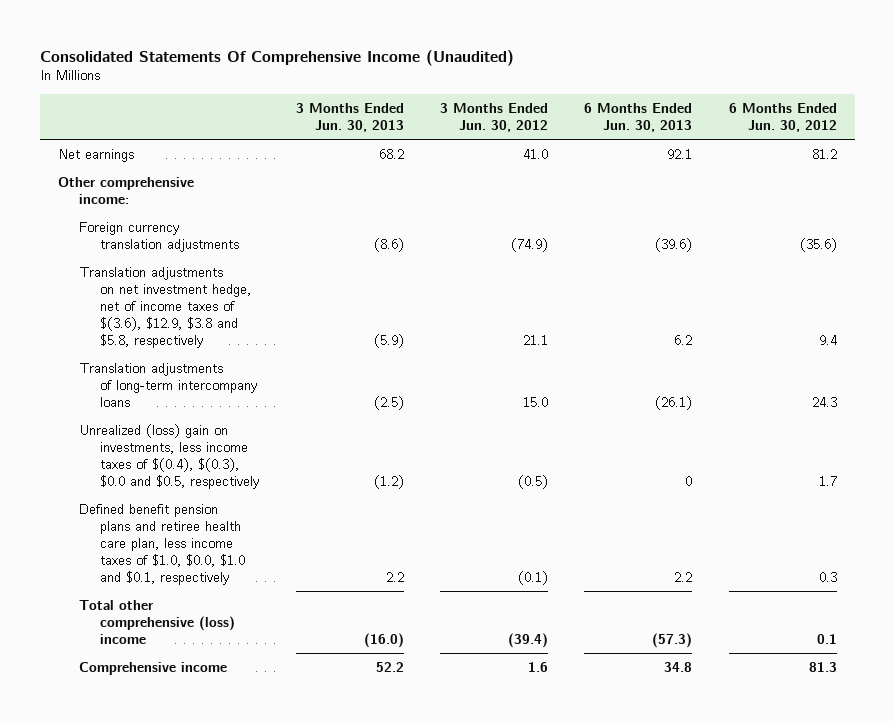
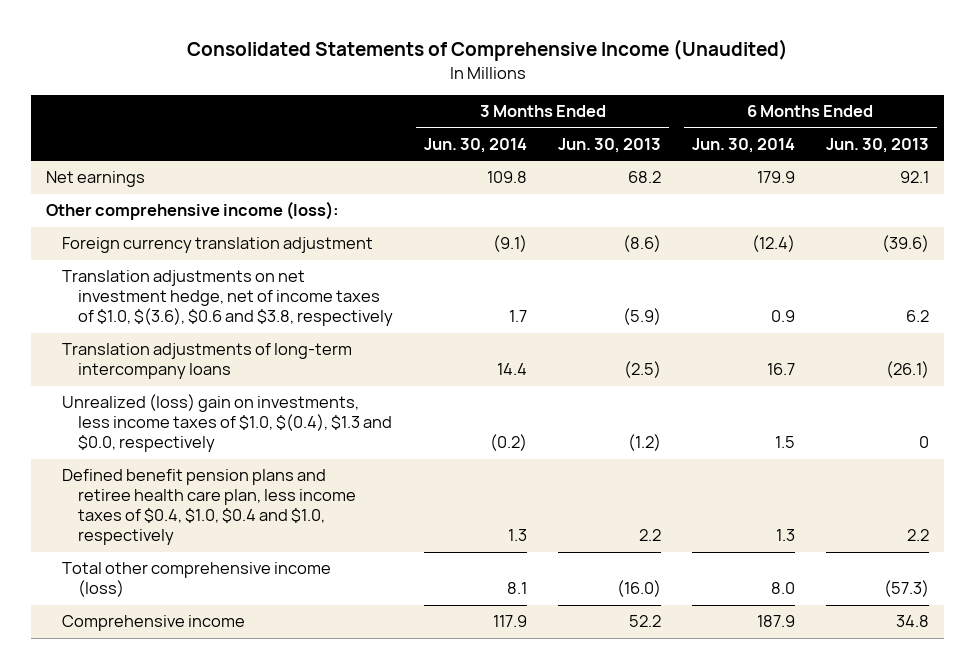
[39,49,514,66] Consolidated Statements Of Comprehensive Income (Unaudited) -> [186,39,788,62] Consolidated Statements of Comprehensive Income (Unaudited)
[439,103,548,133] 3 Months Ended Jun. 30, 2012 -> none
[728,103,837,133] 6 Months Ended Jun. 30, 2012 -> none
none -> [424,138,528,154] Jun. 30, 2014
none -> [692,138,796,154] Jun. 30, 2014
[58,176,195,204] Other comprehensive income: -> [46,201,340,221] Other comprehensive income (loss):
[79,221,240,252] Foreign currency translation adjustments -> [62,237,374,254] Foreign currency translation adjustment
[79,266,252,348] Translation adjustments on net investment hedge, net of income taxes of $(3.6), $12.9, $3.8 and $5.8, respectively -> [62,270,394,327] Translation adjustments on net investment hedge, net of income taxes of $1.0, $(3.6), $0.6 and $3.8, respectively
[79,423,260,489] Unrealized (loss) gain on investments, less income taxes of $(0.4), $(0.3), $0.0 and $0.5, respectively -> [62,394,393,453] Unrealized (loss) gain on investments, less income taxes of $1.0, $(0.4), $1.3 and $0.0, respectively
[79,503,246,585] Defined benefit pension plans and retiree health care plan, less income taxes of $1.0, $0.0, $1.0 and $0.1, respectively -> [62,469,357,546] Defined benefit pension plans and retiree health care plan, less income taxes of $0.4, $1.0, $0.4 and $1.0, respectively
[79,599,236,644] Total other comprehensive (loss) income -> [62,562,332,598] Total other comprehensive income (loss)

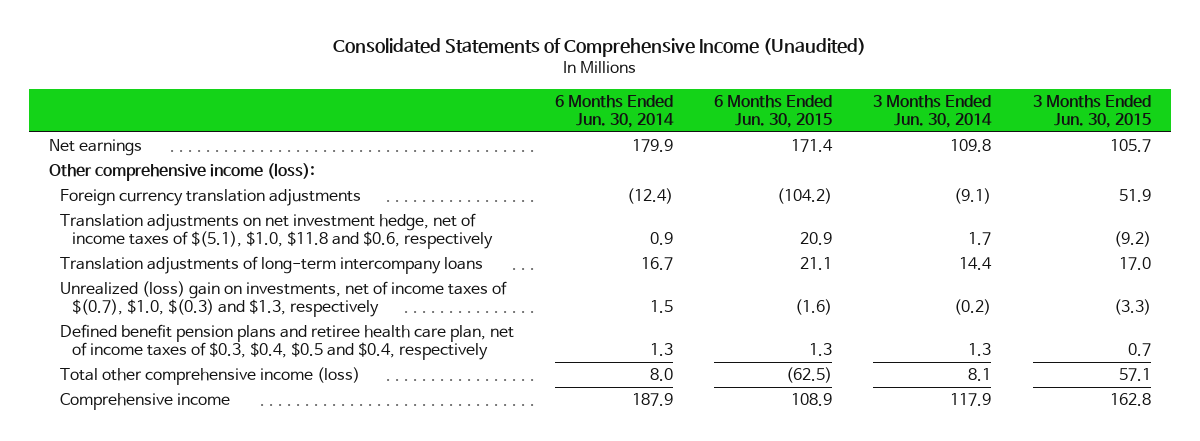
[558,138,662,154] Jun. 30, 2013 -> none
[825,138,929,154] Jun. 30, 2013 -> none
none -> [714,94,833,128] 6 Months Ended Jun. 30, 2015
none -> [1032,94,1151,128] 3 Months Ended Jun. 30, 2015
[62,237,374,254] Foreign currency translation adjustment -> [60,189,362,207] Foreign currency translation adjustments
[62,270,394,327] Translation adjustments on net investment hedge, net of income taxes of $1.0, $(3.6), $0.6 and $3.8, respectively -> [60,213,493,250] Translation adjustments on net investment hedge, net of income taxes of $(5.1), $1.0, $11.8 and $0.6, respectively
[62,394,393,453] Unrealized (loss) gain on investments, less income taxes of $1.0, $(0.4), $1.3 and $0.0, respectively -> [60,281,508,318] Unrealized (loss) gain on investments, net of income taxes of $(0.7), $1.0, $(0.3) and $1.3, respectively
[62,469,357,546] Defined benefit pension plans and retiree health care plan, less income taxes of $0.4, $1.0, $0.4 and $1.0, respectively -> [60,324,515,361] Defined benefit pension plans and retiree health care plan, net of income taxes of $0.3, $0.4, $0.5 and $0.4, respectively

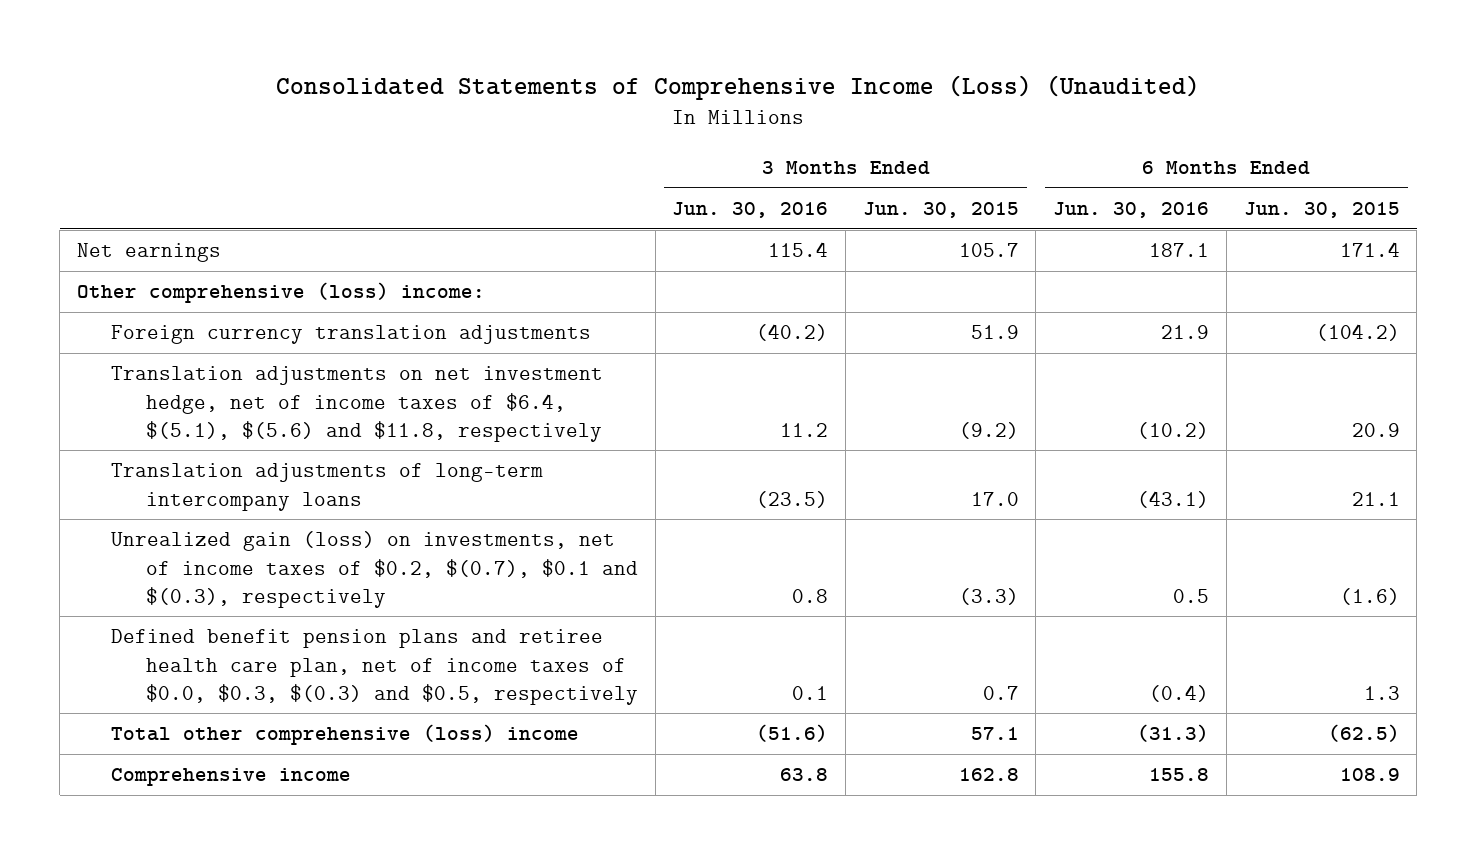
[332,38,866,58] Consolidated Statements of Comprehensive Income (Unaudited) -> [276,75,1201,101] Consolidated Statements of Comprehensive Income (Loss) (Unaudited)
[555,94,675,128] 6 Months Ended Jun. 30, 2014 -> none
[873,94,993,128] 3 Months Ended Jun. 30, 2014 -> none
none -> [672,201,829,218] Jun. 30, 2016
none -> [1053,201,1210,218] Jun. 30, 2016
[49,163,316,182] Other comprehensive income (loss): -> [77,282,486,304] Other comprehensive (loss) income:
[60,213,493,250] Translation adjustments on net investment hedge, net of income taxes of $(5.1), $1.0, $11.8 and $0.6, respectively -> [111,366,604,442] Translation adjustments on net investment hedge, net of income taxes of $6.4, $(5.1), $(5.6) and $11.8, respectively
[60,281,508,318] Unrealized (loss) gain on investments, net of income taxes of $(0.7), $1.0, $(0.3) and $1.3, respectively -> [111,531,638,608] Unrealized gain (loss) on investments, net of income taxes of $0.2, $(0.7), $0.1 and $(0.3), respectively
[60,324,515,361] Defined benefit pension plans and retiree health care plan, net of income taxes of $0.3, $0.4, $0.5 and $0.4, respectively -> [111,629,638,705] Defined benefit pension plans and retiree health care plan, net of income taxes of $0.0, $0.3, $(0.3) and $0.5, respectively
[60,367,361,386] Total other comprehensive income (loss) -> [111,724,580,746] Total other comprehensive (loss) income

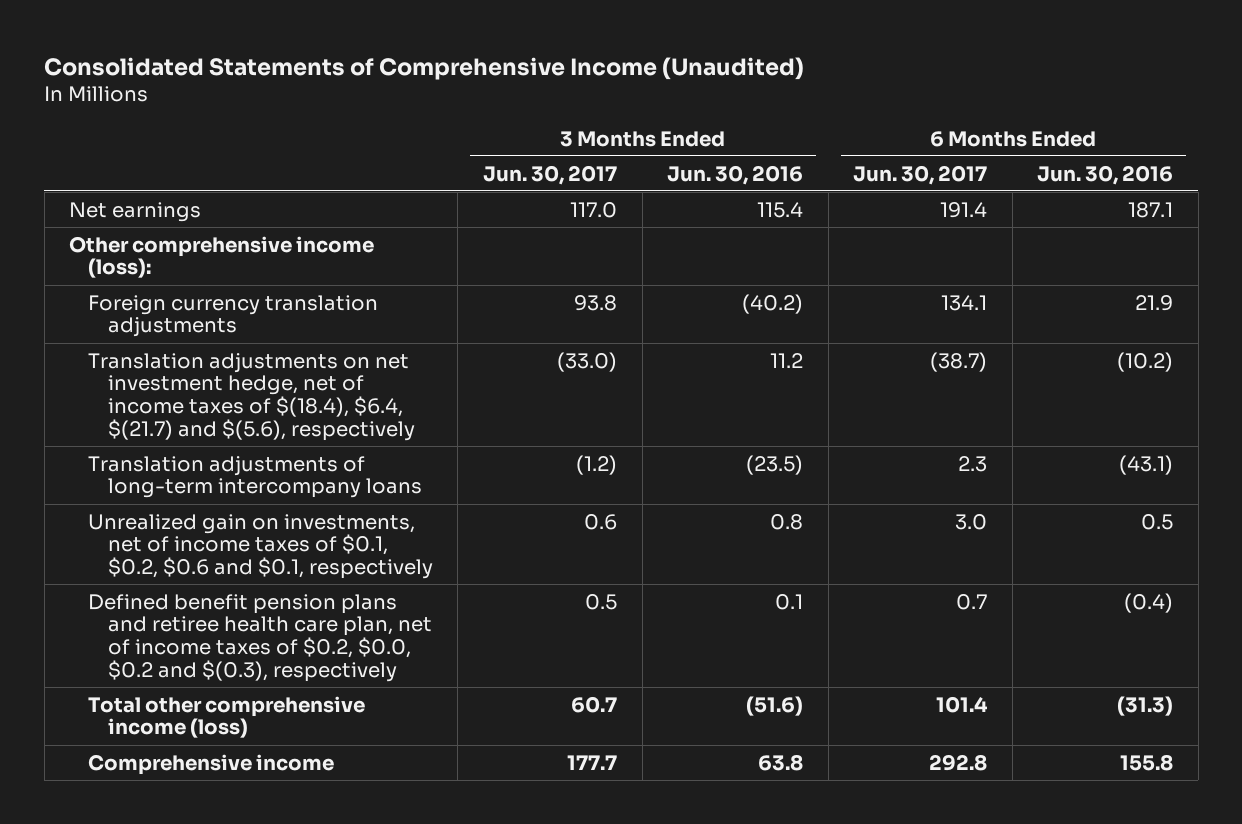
[276,75,1201,101] Consolidated Statements of Comprehensive Income (Loss) (Unaudited) -> [44,56,805,80] Consolidated Statements of Comprehensive Income (Unaudited)
[862,201,1019,218] Jun. 30, 2015 -> none
[1243,201,1400,218] Jun. 30, 2015 -> none
none -> [482,164,617,185] Jun. 30, 2017
none -> [853,164,988,185] Jun. 30, 2017
[77,282,486,304] Other comprehensive (loss) income: -> [69,235,375,279] Other comprehensive income (loss):
[111,366,604,442] Translation adjustments on net investment hedge, net of income taxes of $6.4, $(5.1), $(5.6) and $11.8, respectively -> [88,352,415,441] Translation adjustments on net investment hedge, net of income taxes of $(18.4), $6.4, $(21.7) and $(5.6), respectively
[111,531,638,608] Unrealized gain (loss) on investments, net of income taxes of $0.2, $(0.7), $0.1 and $(0.3), respectively -> [88,513,433,580] Unrealized gain on investments, net of income taxes of $0.1, $0.2, $0.6 and $0.1, respectively
[111,629,638,705] Defined benefit pension plans and retiree health care plan, net of income taxes of $0.0, $0.3, $(0.3) and $0.5, respectively -> [88,593,432,682] Defined benefit pension plans and retiree health care plan, net of income taxes of $0.2, $0.0, $0.2 and $(0.3), respectively
[111,724,580,746] Total other comprehensive (loss) income -> [88,695,366,739] Total other comprehensive income (loss)

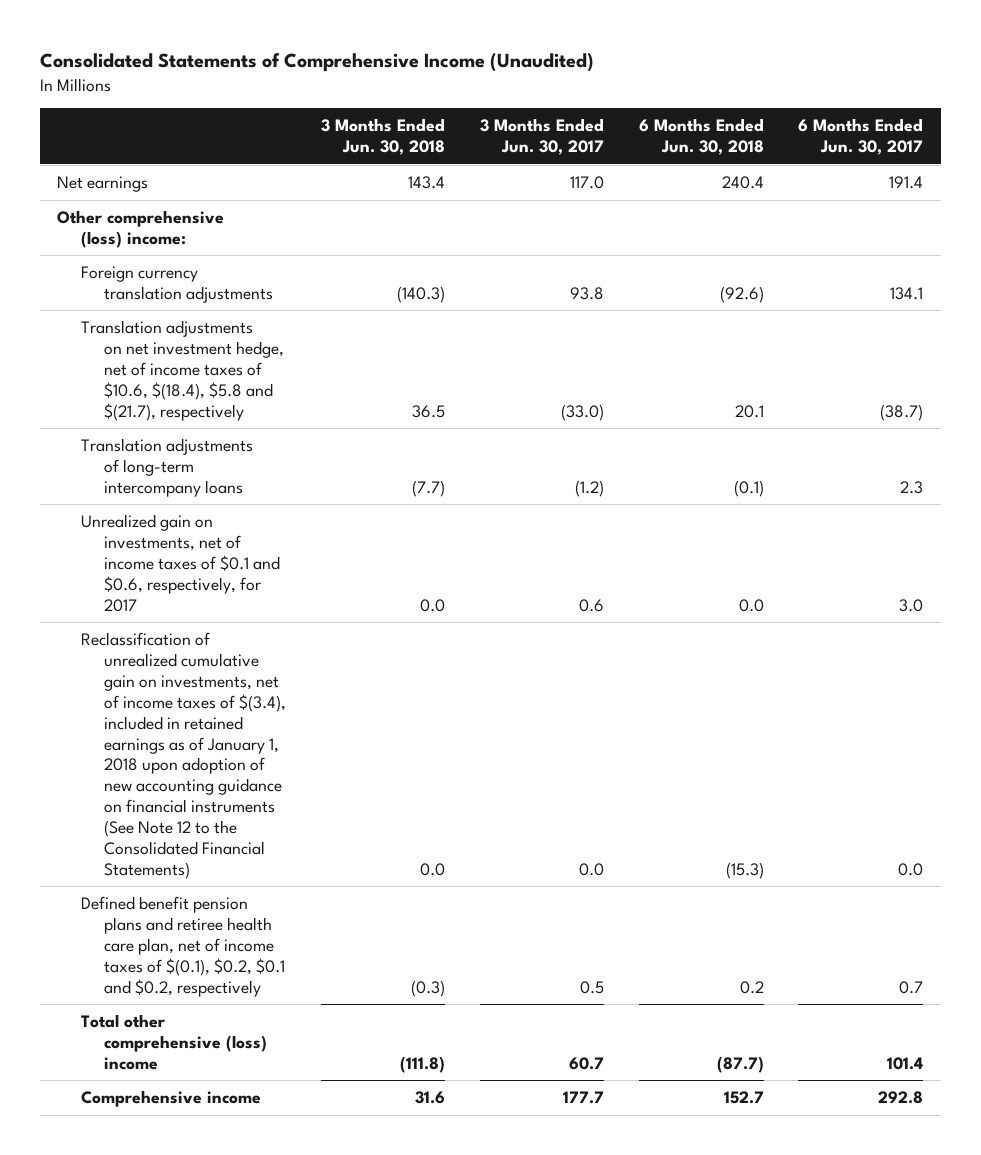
[667,164,804,185] Jun. 30, 2016 -> none
[1037,164,1174,185] Jun. 30, 2016 -> none
none -> [320,118,445,156] 3 Months Ended Jun. 30, 2018
none -> [638,118,764,156] 6 Months Ended Jun. 30, 2018
[69,235,375,279] Other comprehensive income (loss): -> [57,210,225,248] Other comprehensive (loss) income:
[88,352,415,441] Translation adjustments on net investment hedge, net of income taxes of $(18.4), $6.4, $(21.7) and $(5.6), respectively -> [80,320,284,421] Translation adjustments on net investment hedge, net of income taxes of $10.6, $(18.4), $5.8 and $(21.7), respectively
[88,513,433,580] Unrealized gain on investments, net of income taxes of $0.1, $0.2, $0.6 and $0.1, respectively -> [80,514,280,612] Unrealized gain on investments, net of income taxes of $0.1 and $0.6, respectively, for 2017
none -> [80,632,286,879] Reclassification of unrealized cumulative gain on investments, net of income taxes of $(3.4), included in retained earnings as of January 1, 2018 upon adoption of new accounting guidance on financial instruments (See Note 12 to the Consolidated Financial Statements)
[88,593,432,682] Defined benefit pension plans and retiree health care plan, net of income taxes of $0.2, $0.0, $0.2 and $(0.3), respectively -> [80,896,285,997] Defined benefit pension plans and retiree health care plan, net of income taxes of $(0.1), $0.2, $0.1 and $0.2, respectively
[88,695,366,739] Total other comprehensive income (loss) -> [80,1014,267,1070] Total other comprehensive (loss) income

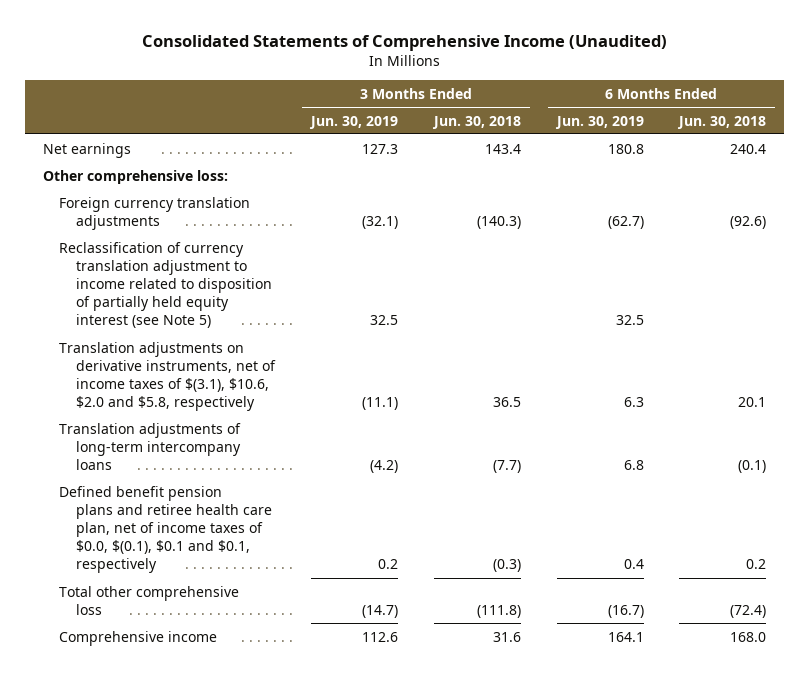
[479,118,604,156] 3 Months Ended Jun. 30, 2017 -> none
[798,118,924,156] 6 Months Ended Jun. 30, 2017 -> none
none -> [308,115,398,129] Jun. 30, 2019
none -> [554,115,644,129] Jun. 30, 2019
[57,210,225,248] Other comprehensive (loss) income: -> [42,169,228,184] Other comprehensive loss:
none -> [59,241,272,329] Reclassification of currency translation adjustment to income related to disposition of partially held equity interest (see Note 5)
[80,320,284,421] Translation adjustments on net investment hedge, net of income taxes of $10.6, $(18.4), $5.8 and $(21.7), respectively -> [59,341,276,412] Translation adjustments on derivative instruments, net of income taxes of $(3.1), $10.6, $2.0 and $5.8, respectively
[80,514,280,612] Unrealized gain on investments, net of income taxes of $0.1 and $0.6, respectively, for 2017 -> none
[80,632,286,879] Reclassification of unrealized cumulative gain on investments, net of income taxes of $(3.4), included in retained earnings as of January 1, 2018 upon adoption of new accounting guidance on financial instruments (See Note 12 to the Consolidated Financial Statements) -> none
[80,896,285,997] Defined benefit pension plans and retiree health care plan, net of income taxes of $(0.1), $0.2, $0.1 and $0.2, respectively -> [59,485,272,574] Defined benefit pension plans and retiree health care plan, net of income taxes of $0.0, $(0.1), $0.1 and $0.1, respectively
[80,1014,267,1070] Total other comprehensive (loss) income -> [59,585,240,615] Total other comprehensive loss
[716,1055,764,1073] (87.7) -> [730,604,767,618] (72.4)
[723,1091,764,1105] 152.7 -> [730,631,767,642] 168.0

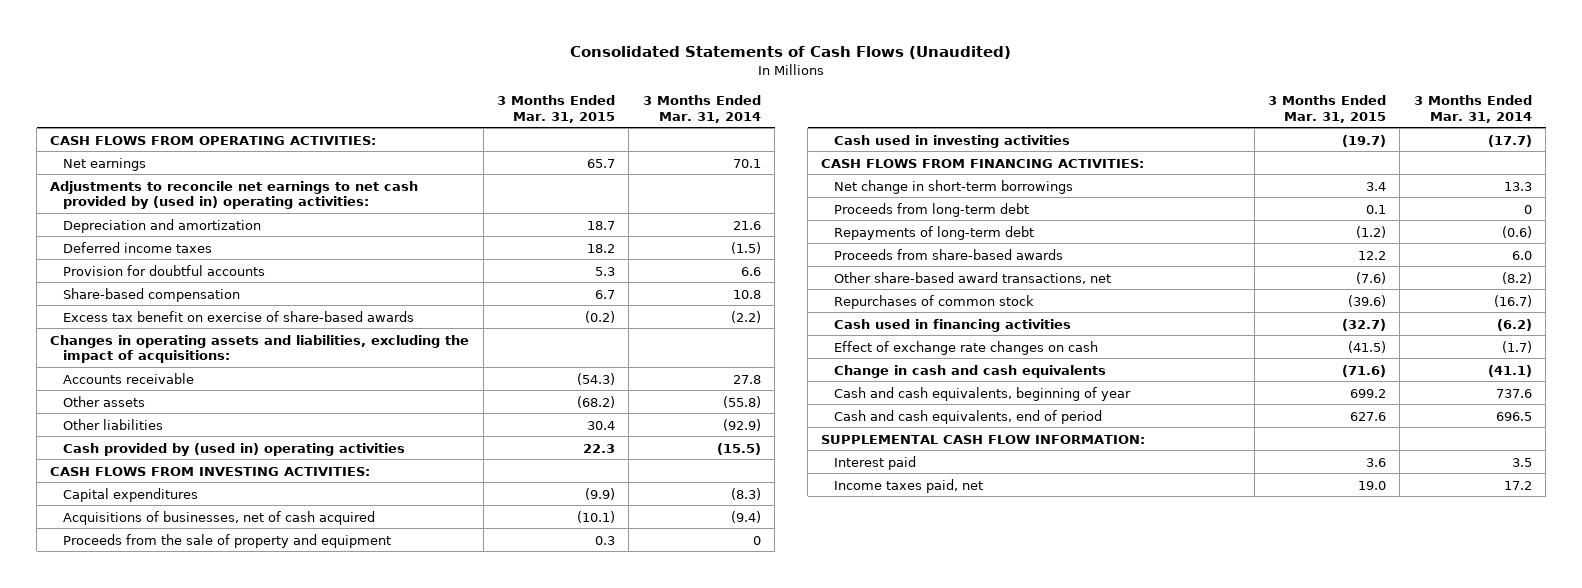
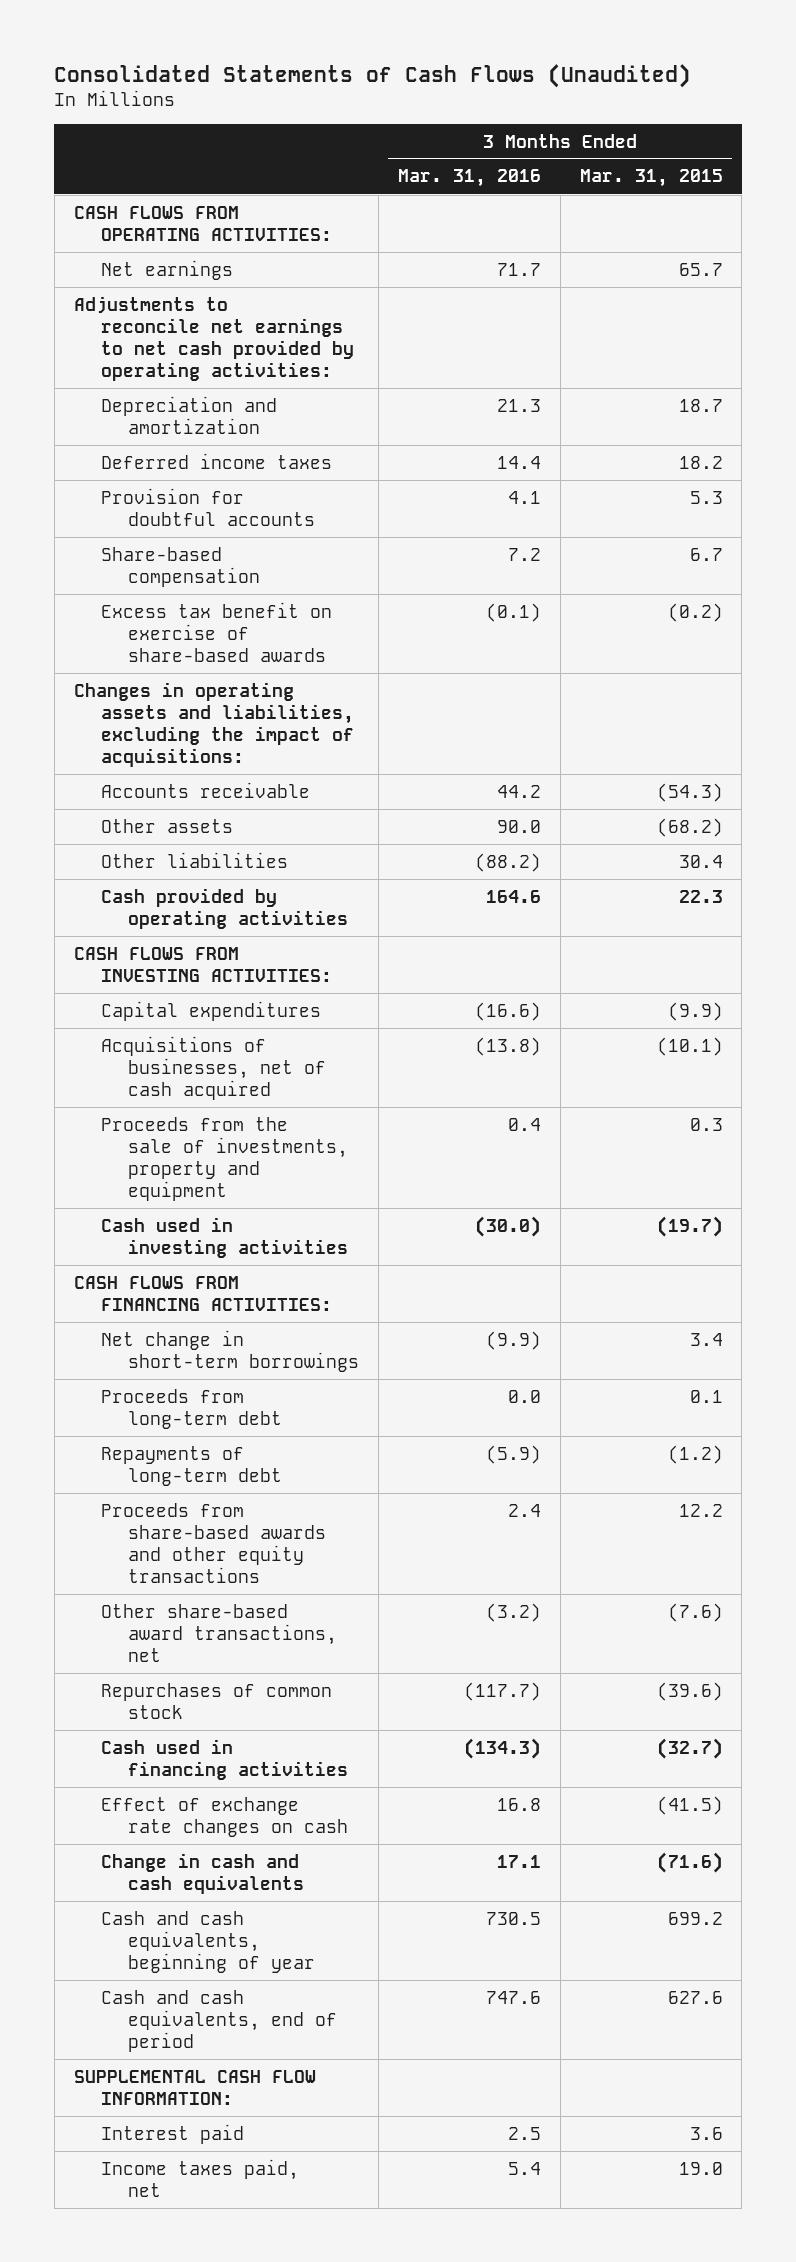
[642,94,761,123] 3 Months Ended Mar. 31, 2014 -> none
none -> [397,169,541,188] Mar. 31, 2016
[50,180,419,210] Adjustments to reconcile net earnings to net cash provided by (used in) operating activities: -> [73,295,354,382] Adjustments to reconcile net earnings to net cash provided by operating activities:
[63,442,406,456] Cash provided by (used in) operating activities -> [100,887,349,929] Cash provided by operating activities
[63,533,392,548] Proceeds from the sale of property and equipment -> [100,1116,349,1202] Proceeds from the sale of investments, property and equipment
[834,248,1064,260] Proceeds from share-based awards -> [100,1502,327,1584] Proceeds from share-based awards and other equity transactions

